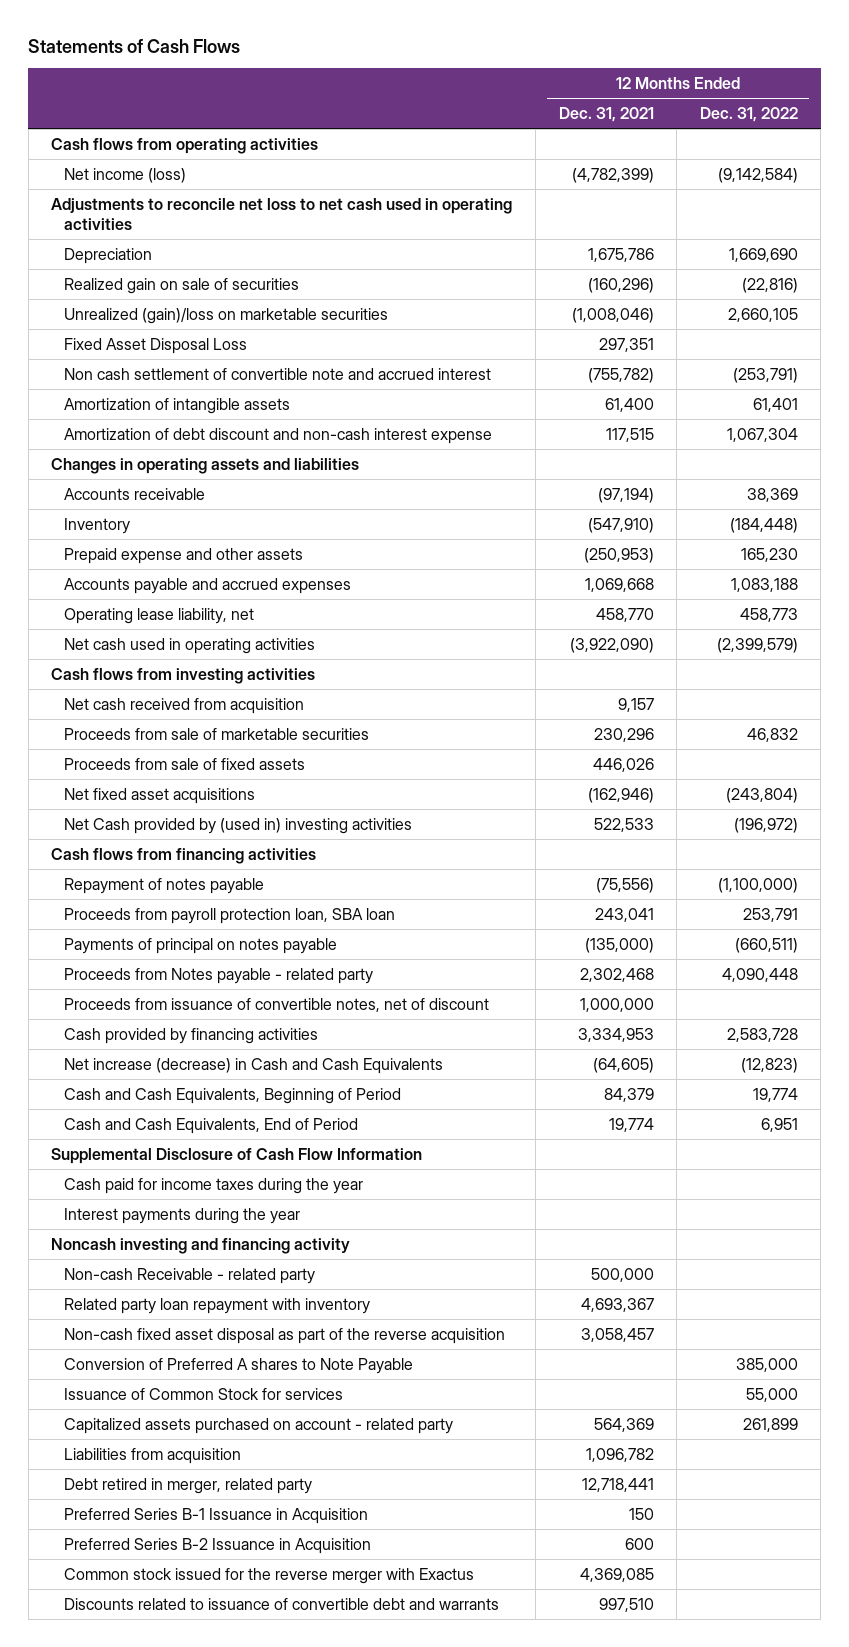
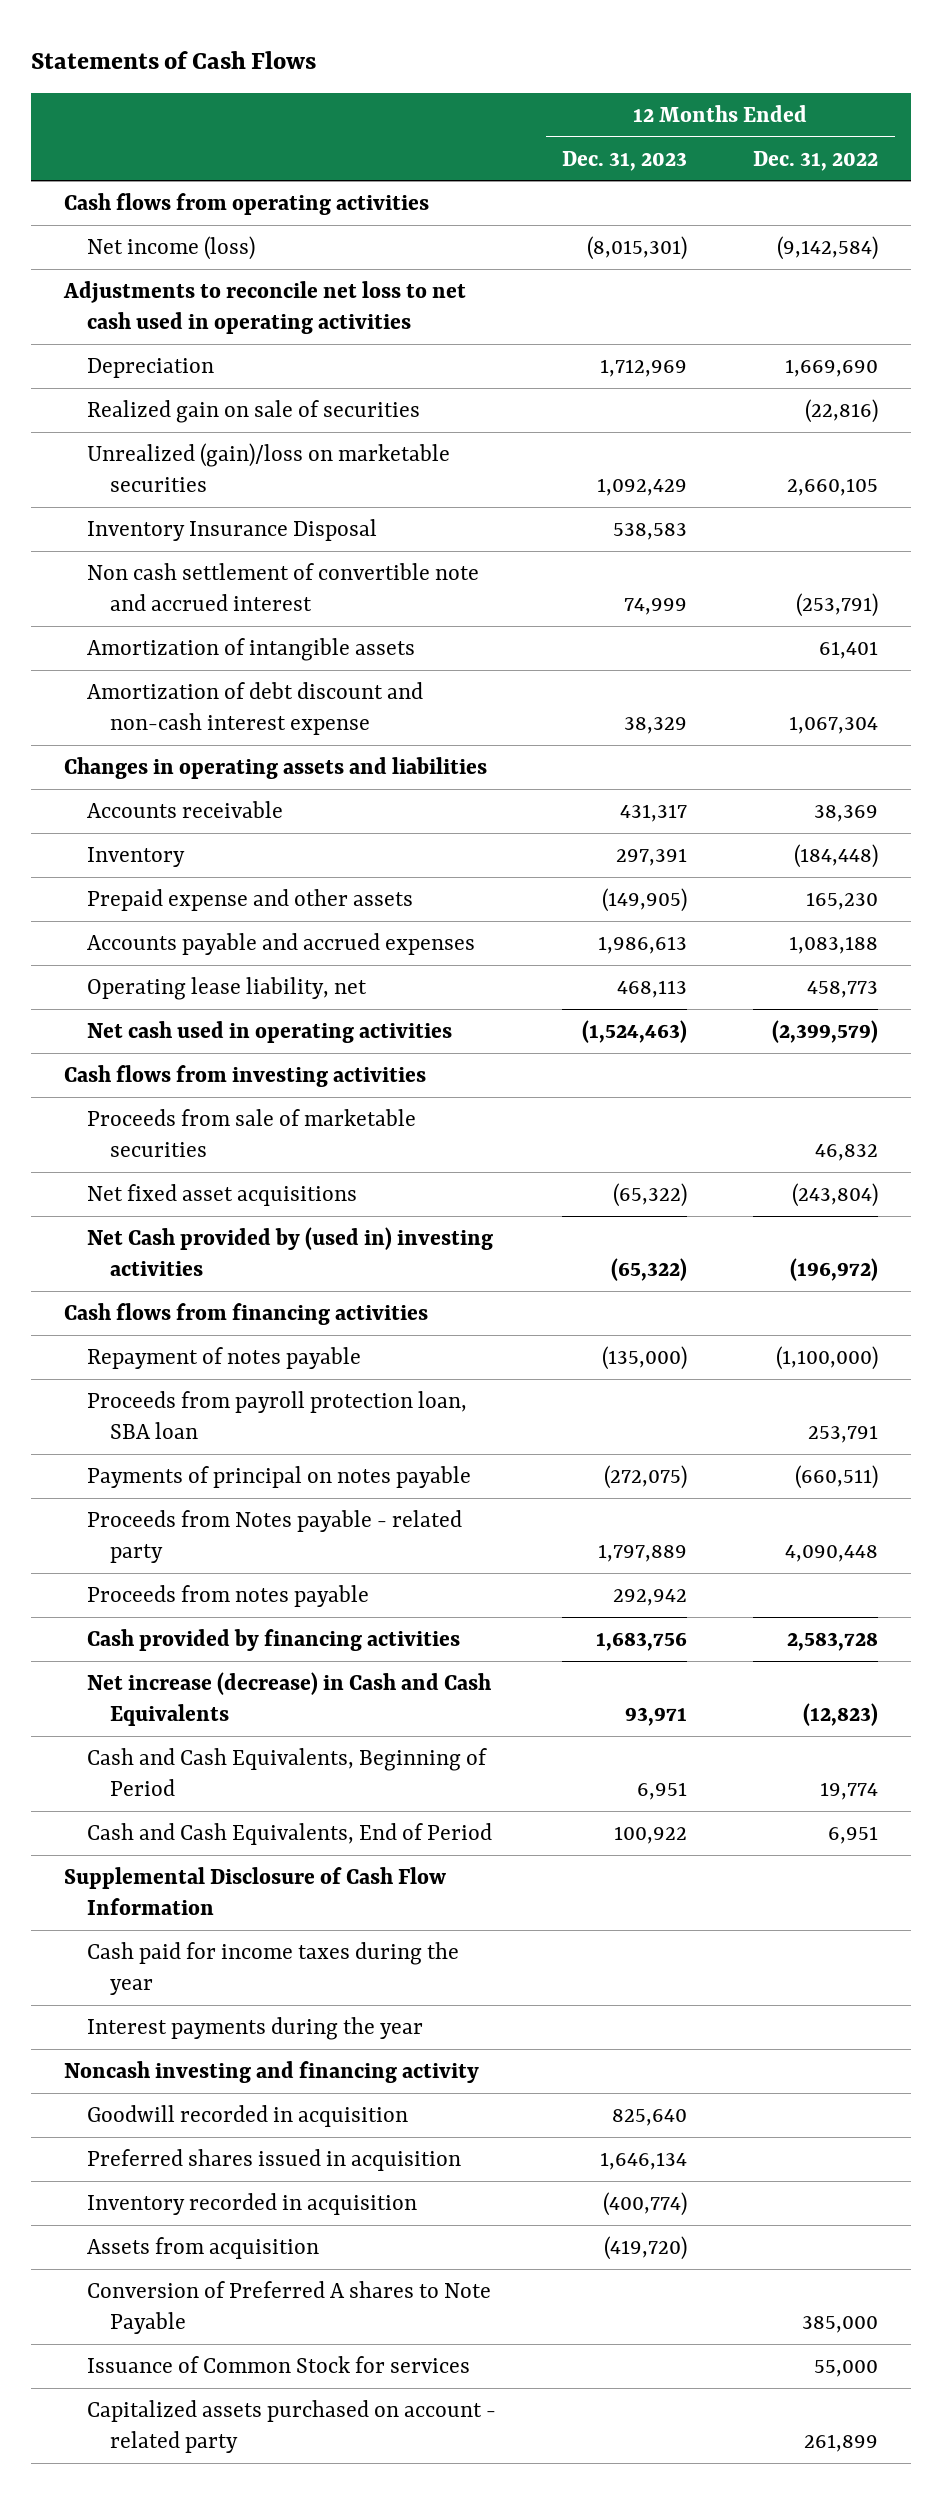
[558,106,654,122] Dec. 31, 2021 -> none
none -> [562,150,688,171] Dec. 31, 2023
[63,337,247,354] Fixed Asset Disposal Loss -> [87,518,378,541] Inventory Insurance Disposal
[63,697,304,714] Net cash received from acquisition -> none
[63,757,305,770] Proceeds from sale of fixed assets -> none
[63,997,489,1012] Proceeds from issuance of convertible notes, net of discount -> none
none -> [87,1584,370,1607] Proceeds from notes payable
[63,1267,315,1284] Non-cash Receivable - related party -> none
[63,1297,370,1314] Related party loan repayment with inventory -> none
[63,1327,505,1344] Non-cash fixed asset disposal as part of the reverse acquisition -> none
none -> [87,2104,409,2127] Goodwill recorded in acquisition
none -> [87,2148,462,2171] Preferred shares issued in acquisition
none -> [87,2192,418,2215] Inventory recorded in acquisition
none -> [87,2236,320,2259] Assets from acquisition
[63,1447,241,1464] Liabilities from acquisition -> none
[63,1477,312,1494] Debt retired in merger, related party -> none
[63,1507,368,1524] Preferred Series B-1 Issuance in Acquisition -> none
[63,1537,371,1554] Preferred Series B-2 Issuance in Acquisition -> none
[63,1567,474,1584] Common stock issued for the reverse merger with Exactus -> none
[63,1597,499,1610] Discounts related to issuance of convertible debt and warrants -> none

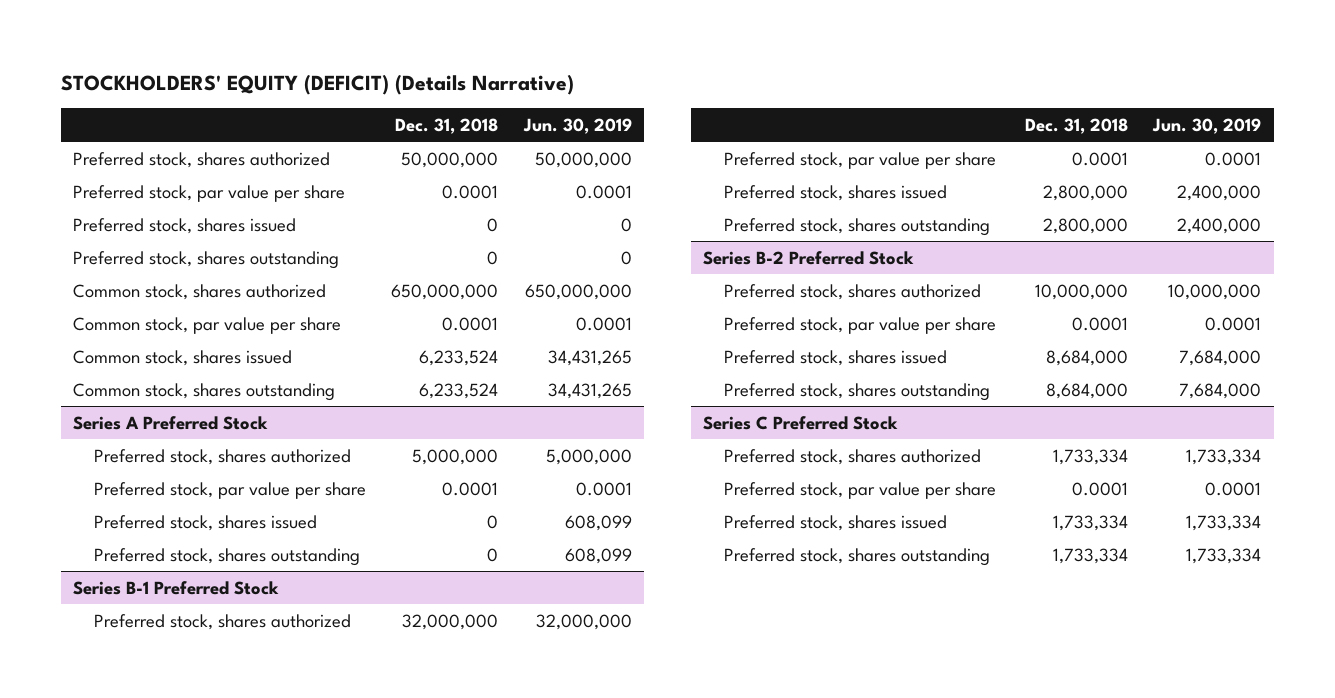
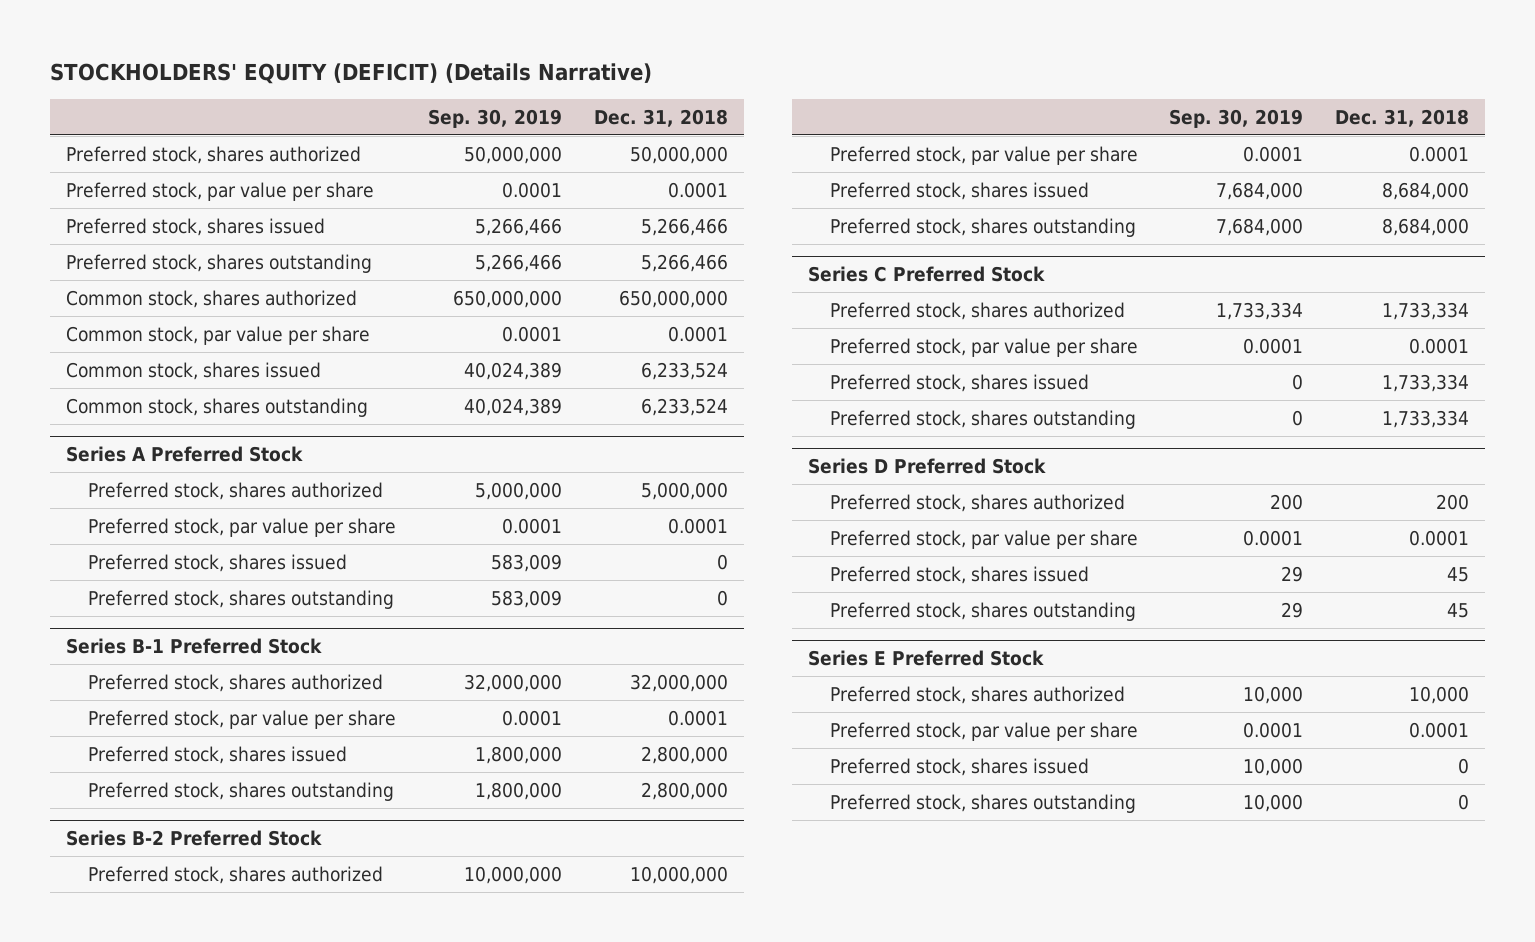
[522,117,632,134] Jun. 30, 2019 -> none
none -> [427,109,562,129] Sep. 30, 2019
[487,217,499,232] 0 -> [640,217,728,236] 5,266,466
[487,250,499,265] 0 -> [640,253,728,272] 5,266,466
none -> [807,458,1046,475] Series D Preferred Stock
none -> [829,493,1125,512] Preferred stock, shares authorized
none -> [829,529,1138,549] Preferred stock, par value per share
none -> [829,565,1089,584] Preferred stock, shares issued
none -> [829,601,1136,621] Preferred stock, shares outstanding
none -> [807,650,1044,667] Series E Preferred Stock
none -> [829,685,1125,704] Preferred stock, shares authorized
none -> [829,721,1138,741] Preferred stock, par value per share
none -> [829,757,1089,776] Preferred stock, shares issued
none -> [829,793,1136,813] Preferred stock, shares outstanding

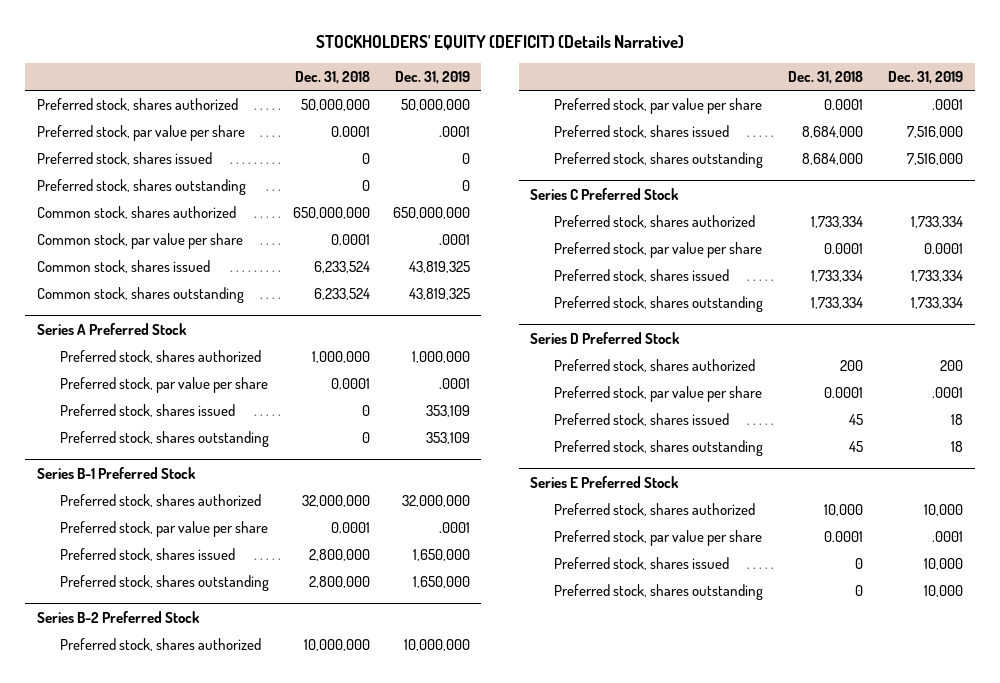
[427,109,562,129] Sep. 30, 2019 -> none
none -> [394,71,470,85] Dec. 31, 2019
[640,217,728,236] 5,266,466 -> [361,152,370,164] 0
[640,253,728,272] 5,266,466 -> [361,179,370,191] 0
[640,481,728,500] 5,000,000 -> [311,350,370,363] 1,000,000

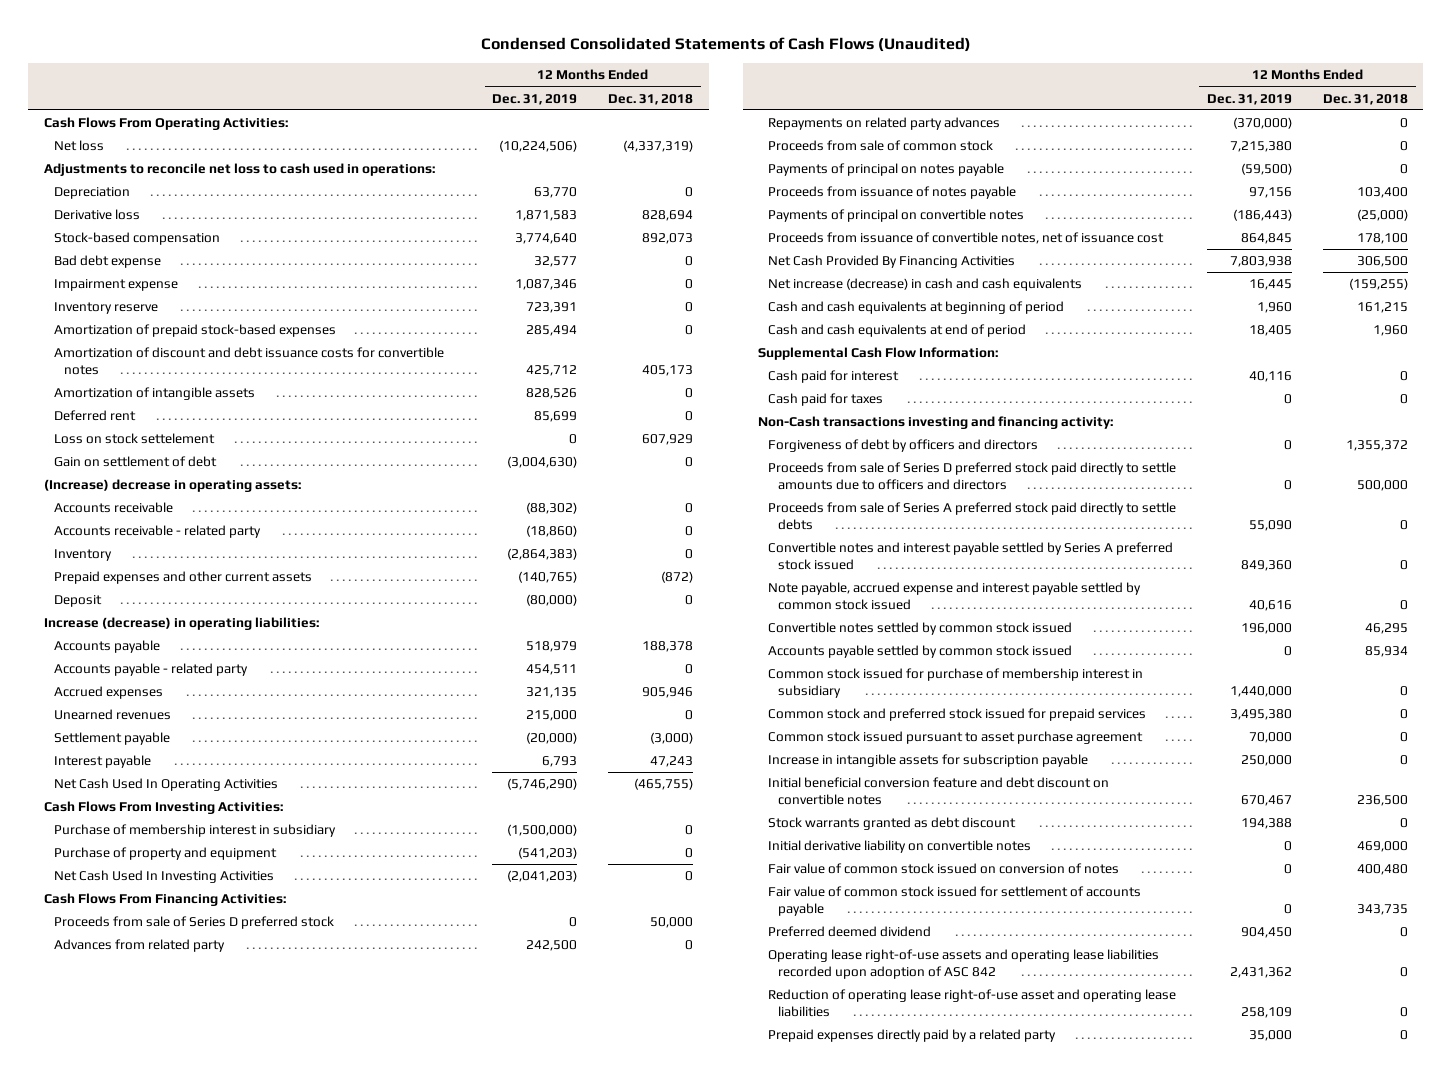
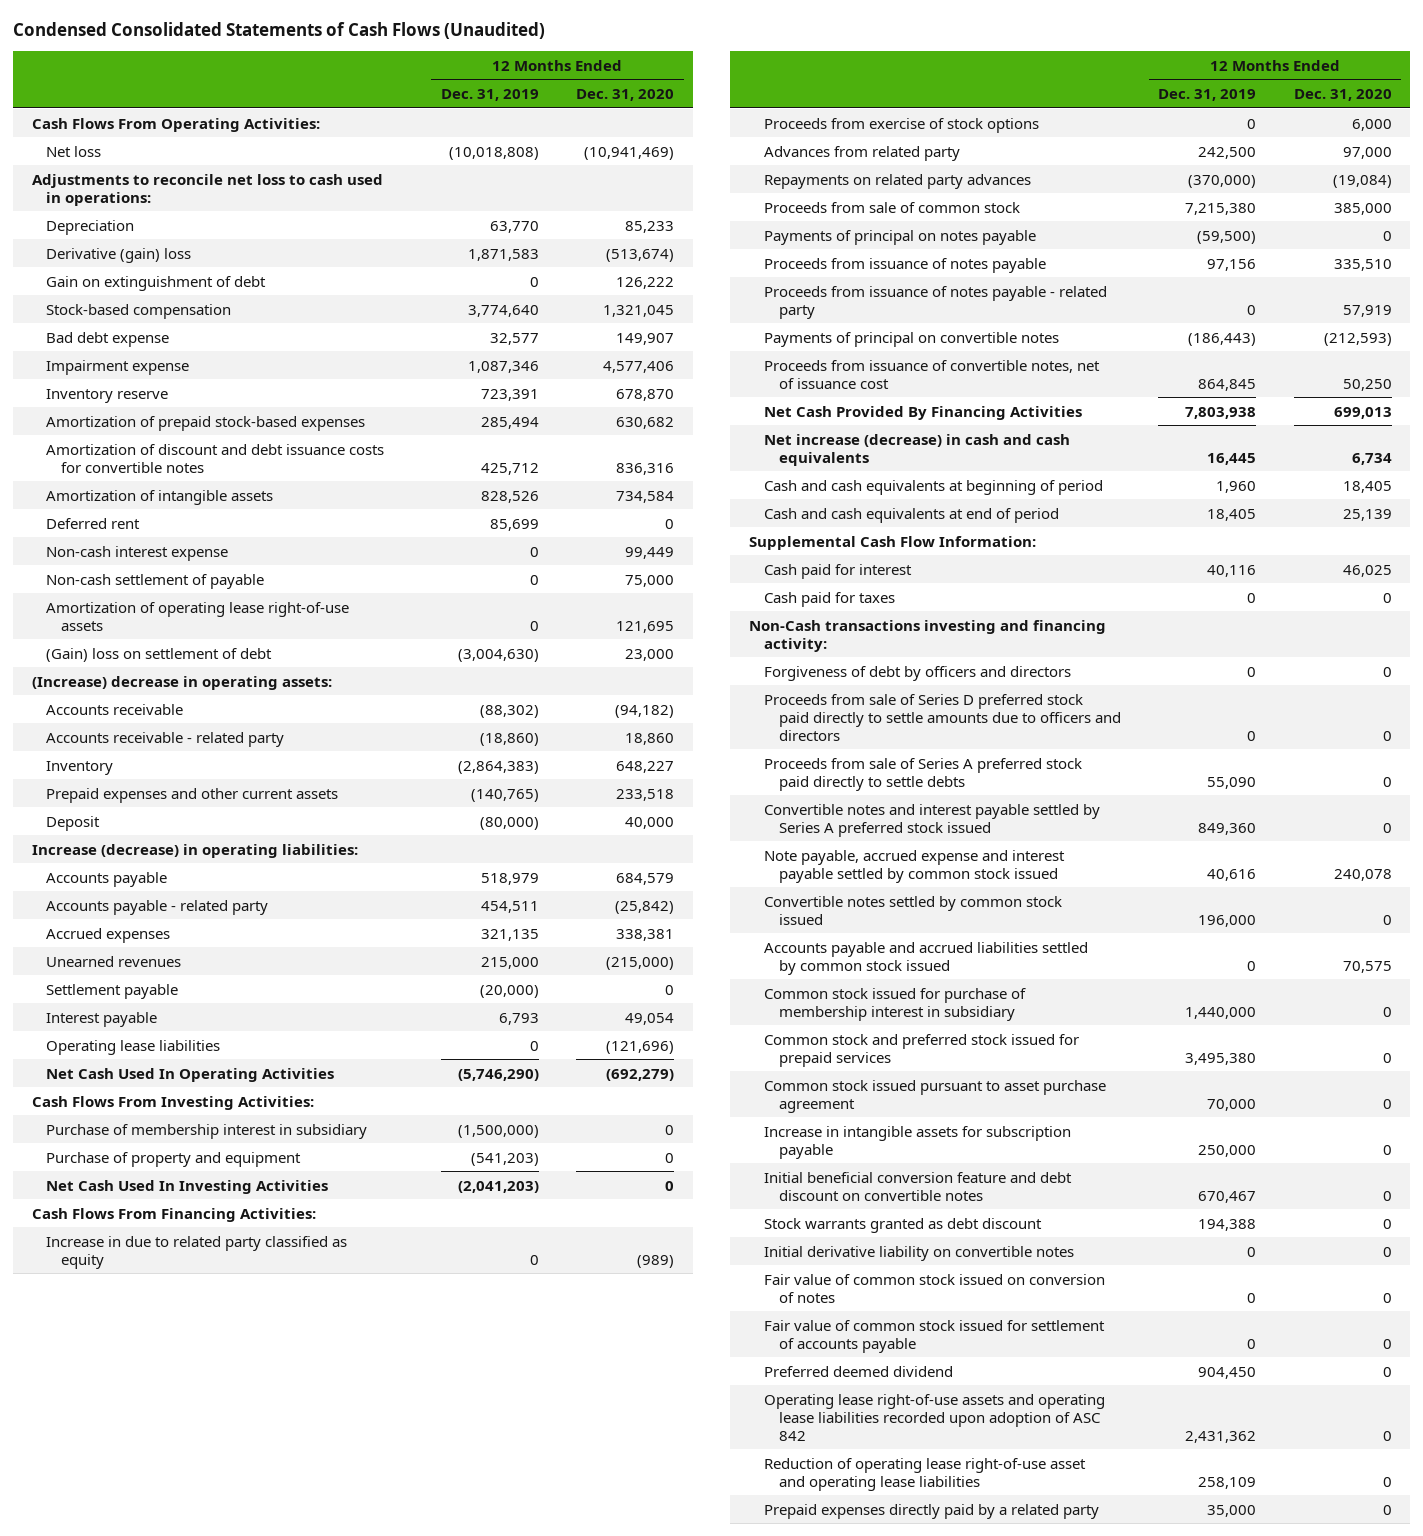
[608,93,694,105] Dec. 31, 2018 -> none
none -> [576,89,675,102] Dec. 31, 2020
[499,140,578,153] (10,224,506) -> [448,146,539,160] (10,018,808)
[53,209,140,221] Derivative loss -> [46,247,192,263] Derivative (gain) loss
none -> [46,275,267,291] Gain on extinguishment of debt
[53,433,215,445] Loss on stock settelement -> none
none -> [46,545,229,561] Non-cash interest expense
none -> [46,573,265,589] Non-cash settlement of payable
none -> [46,601,350,631] Amortization of operating lease right-of-use assets
[53,456,217,468] Gain on settlement of debt -> [46,647,273,662] (Gain) loss on settlement of debt
none -> [46,1039,221,1055] Operating lease liabilities
[53,916,334,930] Proceeds from sale of Series D preferred stock -> none
none -> [46,1235,348,1269] Increase in due to related party classified as equity
none -> [763,117,1039,133] Proceeds from exercise of stock options
none -> [763,285,1107,319] Proceeds from issuance of notes payable - related party
[768,645,1073,659] Accounts payable settled by common stock issued -> [763,941,1088,975] Accounts payable and accrued liabilities settled by common stock issued

